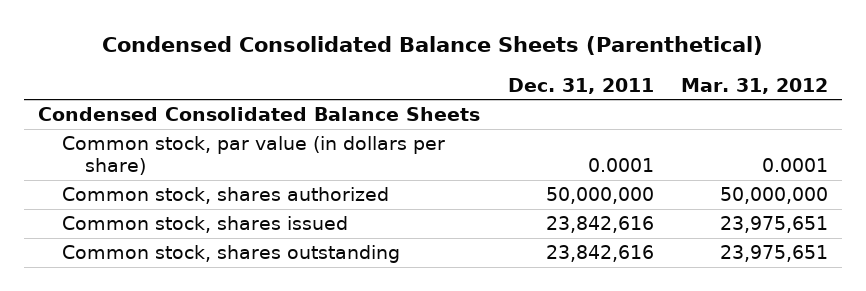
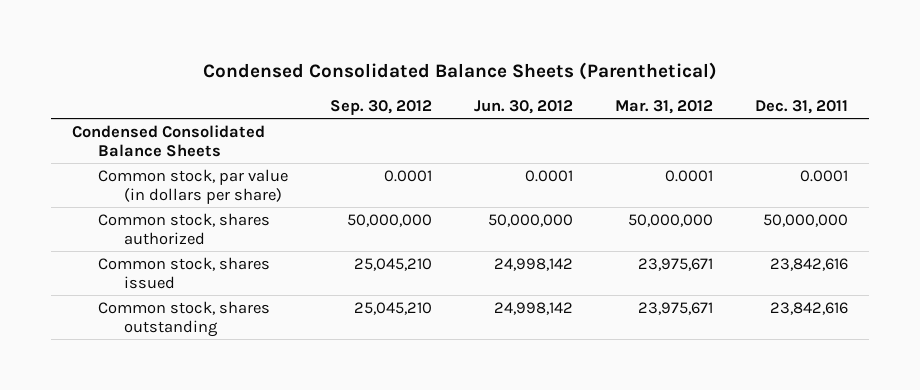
none -> [329,99,432,115] Sep. 30, 2012
none -> [473,99,573,114] Jun. 30, 2012
[720,216,829,234] 23,975,651 -> [637,257,713,271] 23,975,671
[720,245,829,263] 23,975,651 -> [637,301,713,315] 23,975,671

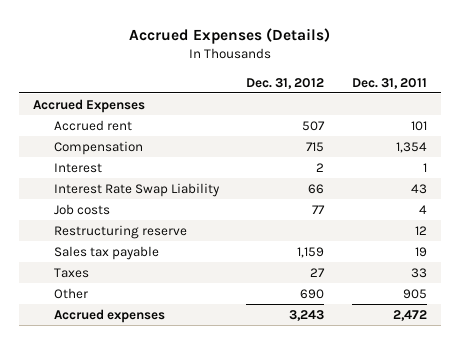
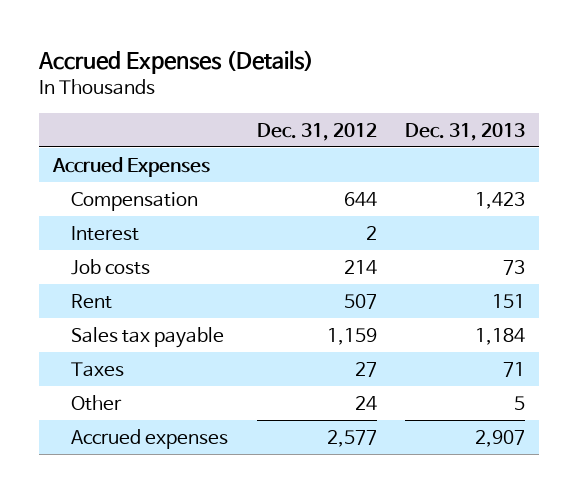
[352,77,428,89] Dec. 31, 2011 -> none
none -> [404,122,525,141] Dec. 31, 2013
[53,119,132,131] Accrued rent -> none
[306,141,325,152] 715 -> [343,191,377,206] 644
[53,182,220,197] Interest Rate Swap Liability -> none
[53,224,187,239] Restructuring reserve -> none
[312,204,326,214] 77 -> [343,259,377,274] 214
none -> [71,293,113,309] Rent
[300,288,325,299] 690 -> [354,395,377,410] 24
[289,309,325,321] 3,243 -> [326,429,377,447] 2,577

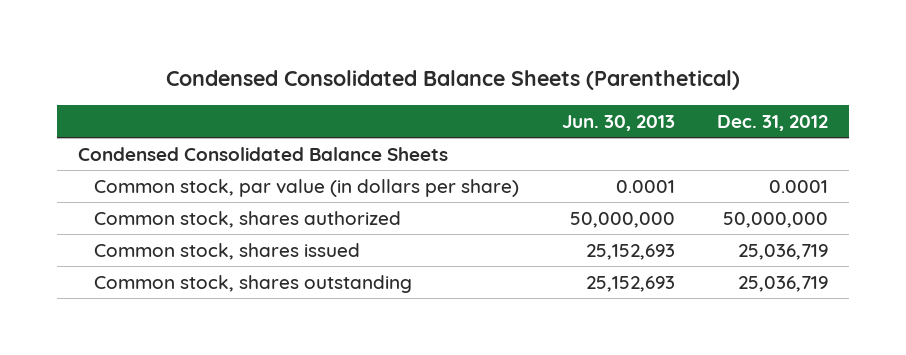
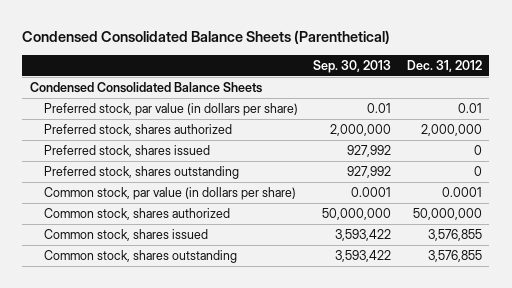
[561,114,675,131] Jun. 30, 2013 -> none
none -> [313,59,392,73] Sep. 30, 2013
none -> [44,103,299,117] Preferred stock, par value (in dollars per share)
none -> [44,124,233,137] Preferred stock, shares authorized
none -> [44,145,211,158] Preferred stock, shares issued
none -> [44,166,240,180] Preferred stock, shares outstanding
[738,243,829,260] 25,036,719 -> [427,229,482,242] 3,576,855
[738,275,829,292] 25,036,719 -> [427,250,482,263] 3,576,855

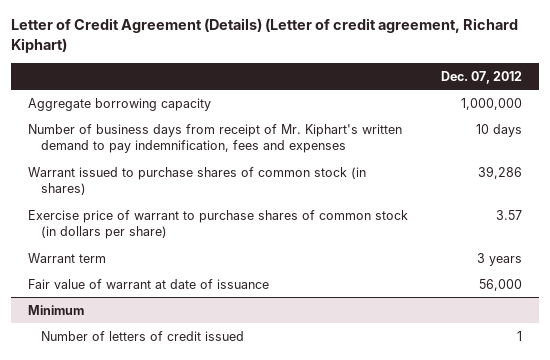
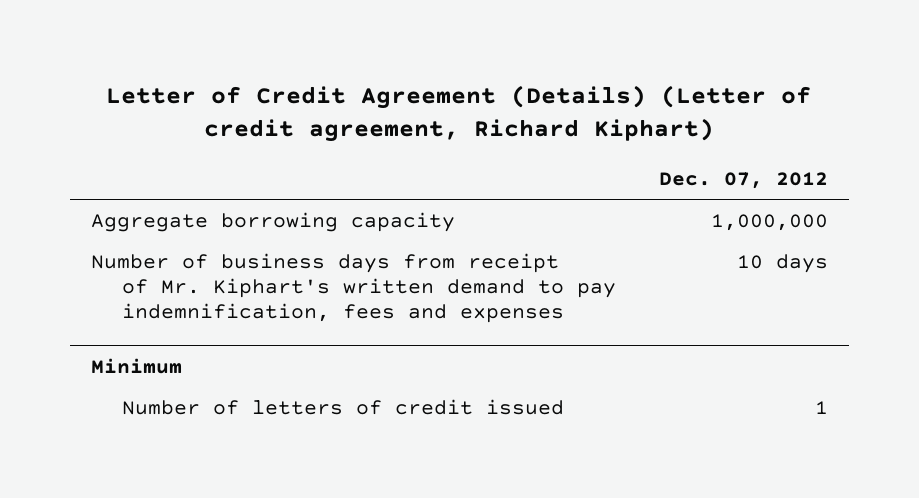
[27,166,366,196] Warrant issued to purchase shares of common stock (in shares) -> none
[27,209,408,240] Exercise price of warrant to purchase shares of common stock (in dollars per share) -> none
[27,252,106,263] Warrant term -> none
[27,278,269,289] Fair value of warrant at date of issuance -> none

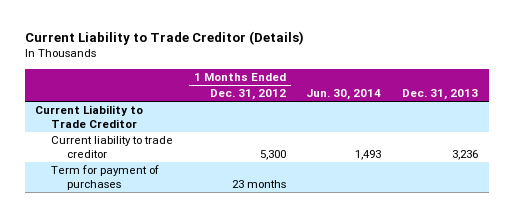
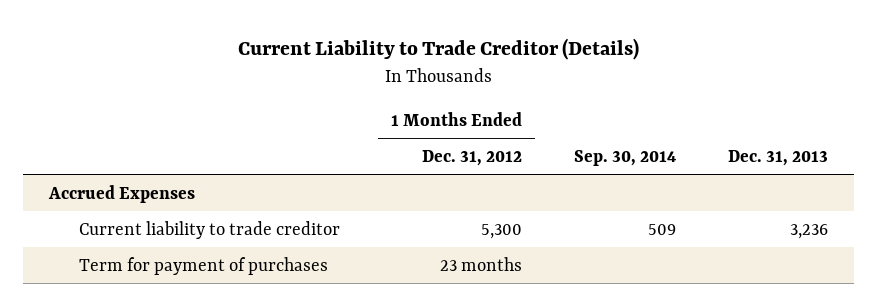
[306,89,382,101] Jun. 30, 2014 -> none
none -> [574,149,677,166] Sep. 30, 2014
[34,105,143,128] Current Liability to Trade Creditor -> [48,184,196,203] Accrued Expenses

